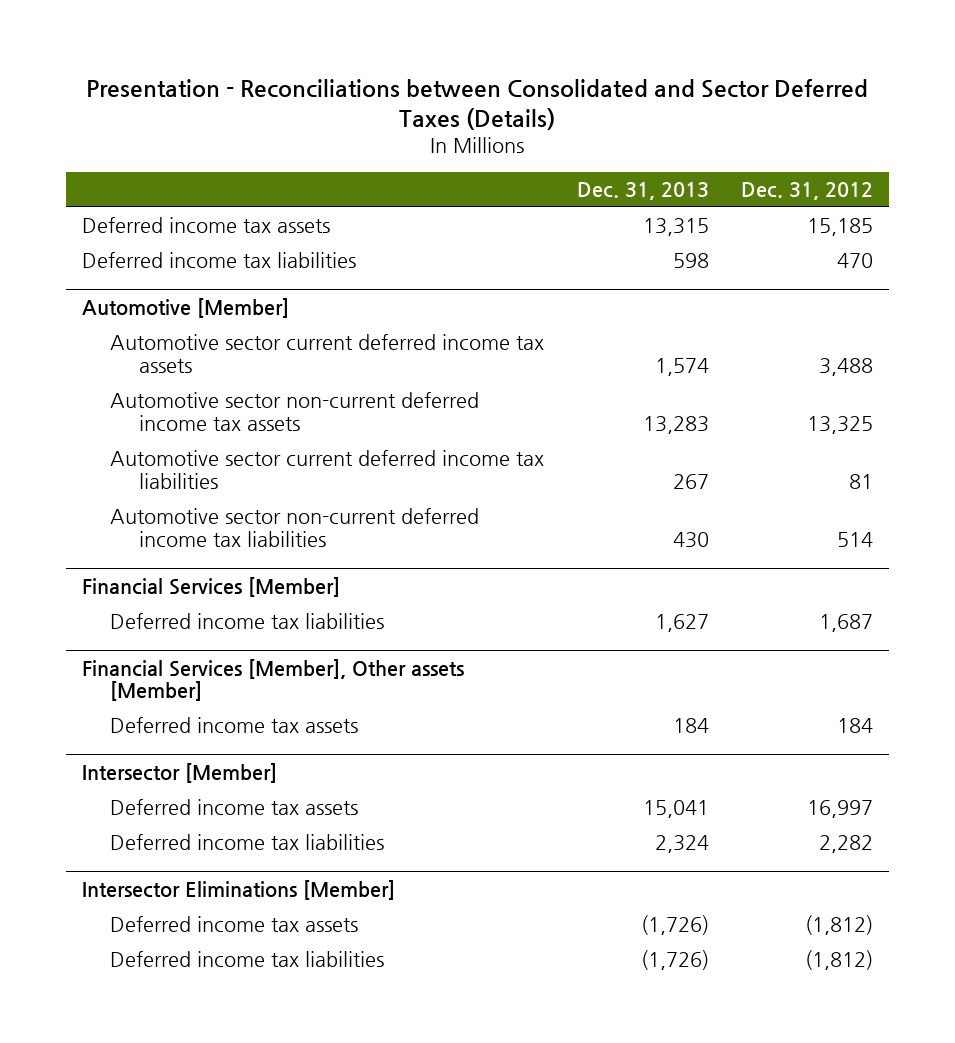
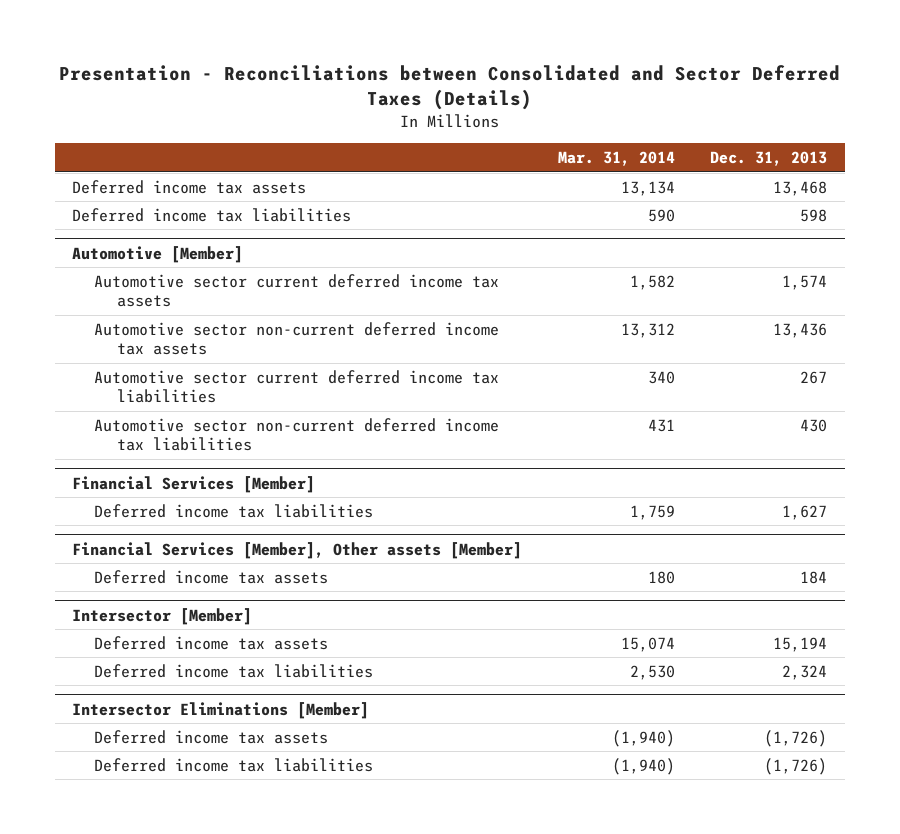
[741,182,874,201] Dec. 31, 2012 -> none
none -> [557,151,675,167] Mar. 31, 2014
[642,218,709,237] 13,315 -> [773,180,828,196] 13,468
[642,415,709,434] 13,283 -> [773,322,828,338] 13,436
[642,800,709,819] 15,041 -> [773,636,828,652] 15,194

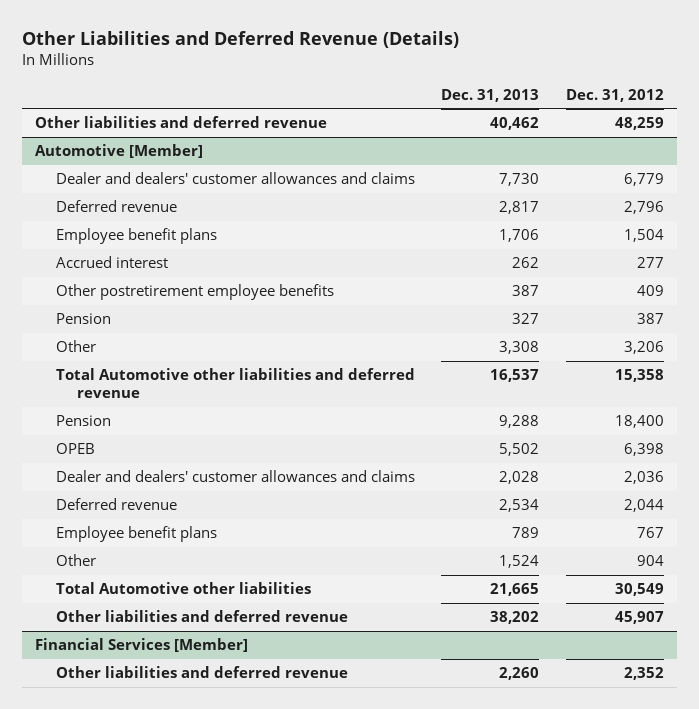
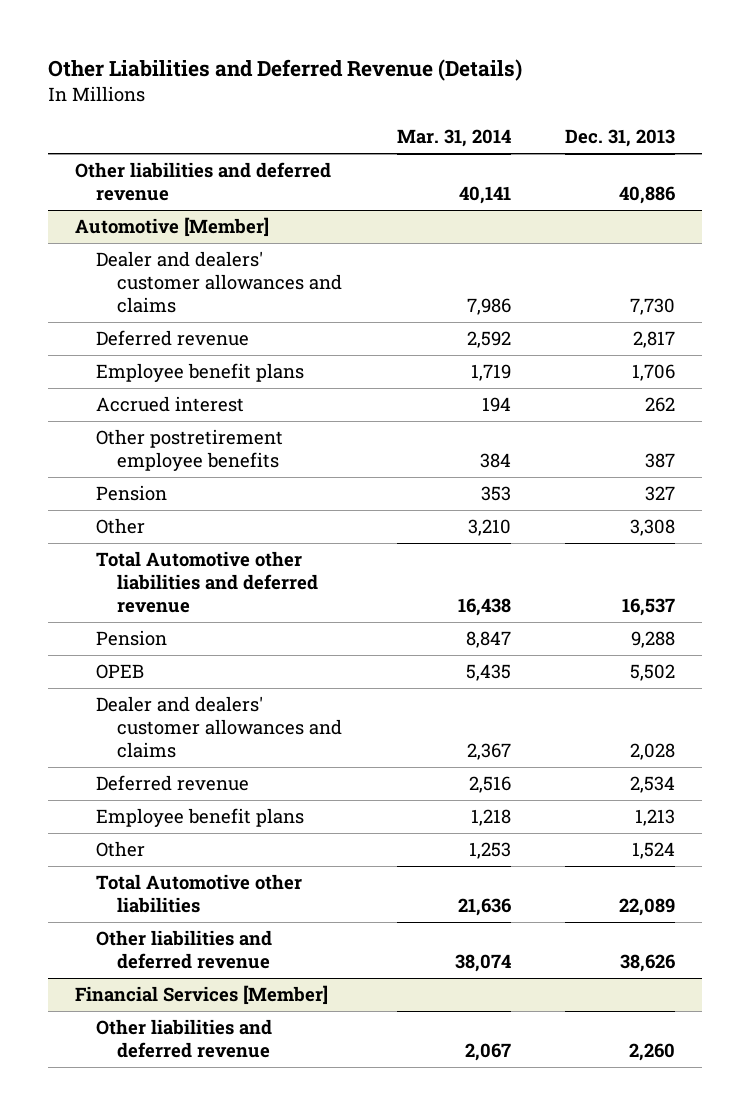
[565,88,664,102] Dec. 31, 2012 -> none
none -> [396,128,511,147] Mar. 31, 2014
[490,117,540,131] 40,462 -> [618,186,675,205] 40,886
[512,527,540,539] 789 -> [634,809,675,827] 1,213
[490,583,540,597] 21,665 -> [618,898,675,917] 22,089
[490,611,540,625] 38,202 -> [619,954,675,973] 38,626

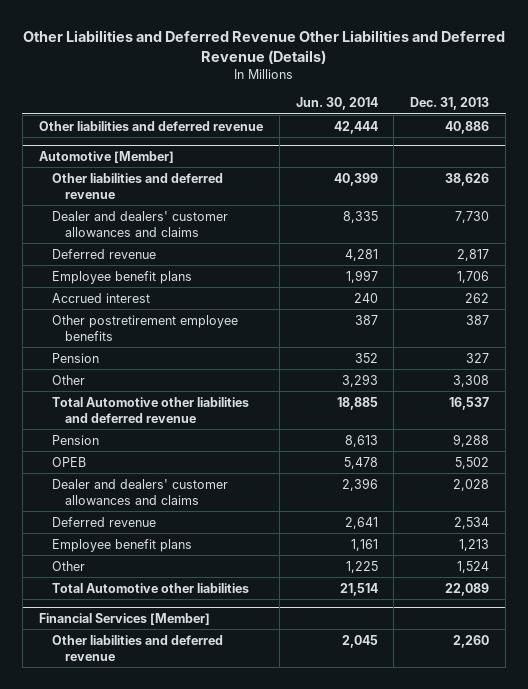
[47,59,522,82] Other Liabilities and Deferred Revenue (Details) -> [23,30,506,64] Other Liabilities and Deferred Revenue Other Liabilities and Deferred Revenue (Details)
[396,128,511,147] Mar. 31, 2014 -> none
none -> [295,97,378,111] Jun. 30, 2014
[96,930,273,970] Other liabilities and deferred revenue -> [51,172,223,200] Other liabilities and deferred revenue

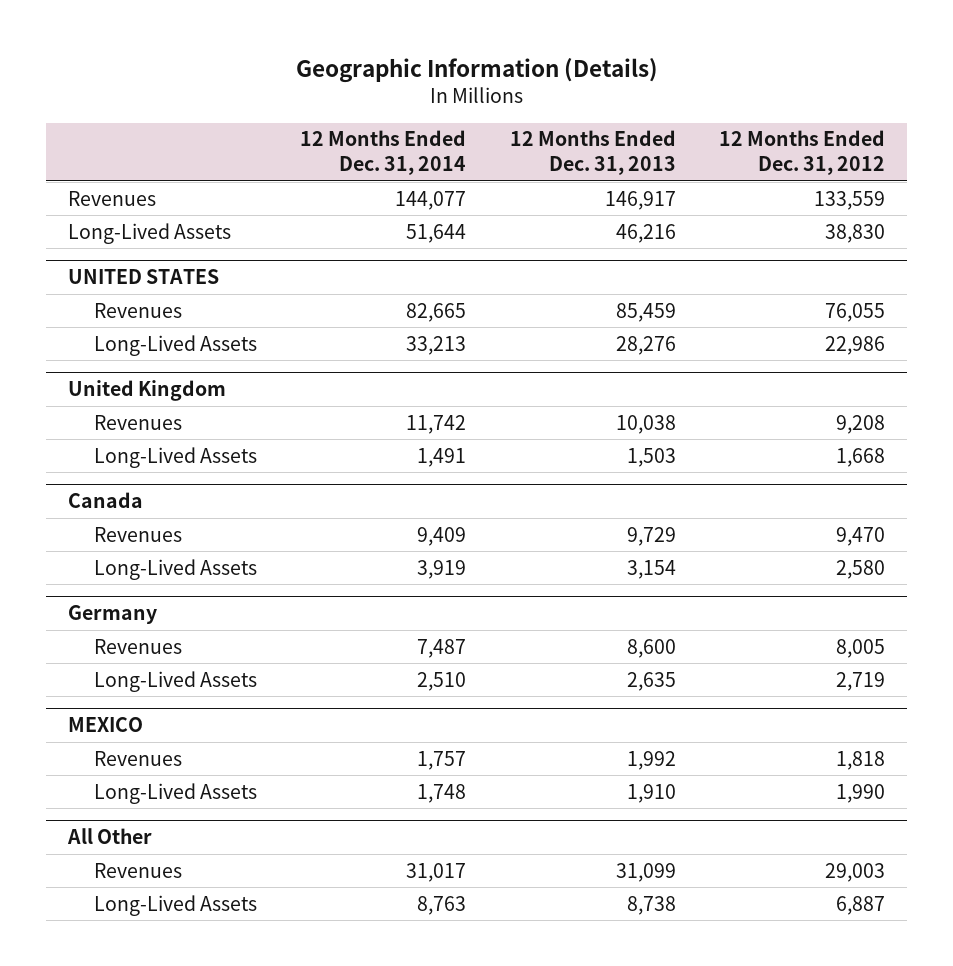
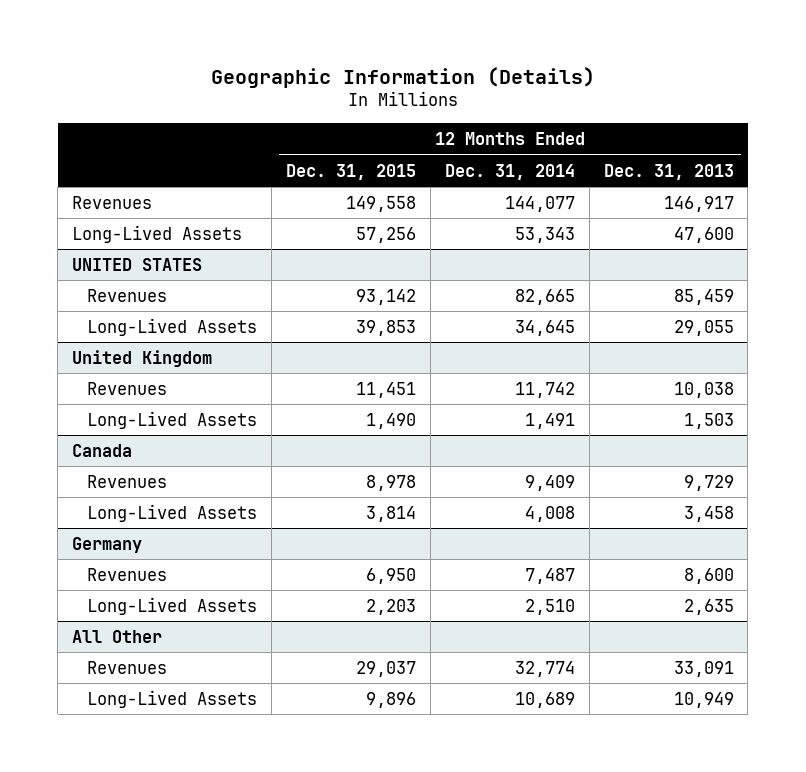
[719,130,886,176] 12 Months Ended Dec. 31, 2012 -> none
none -> [285,163,416,180] Dec. 31, 2015
[406,223,467,243] 51,644 -> [514,226,575,243] 53,343
[615,223,676,243] 46,216 -> [673,226,734,243] 47,600
[406,335,467,355] 33,213 -> [514,319,575,336] 34,645
[615,335,676,355] 28,276 -> [673,319,734,336] 29,055
[417,559,467,579] 3,919 -> [524,505,575,522] 4,008
[626,559,676,579] 3,154 -> [683,505,734,522] 3,458
[67,717,143,733] MEXICO -> none
[93,750,182,766] Revenues -> none
[93,782,257,804] Long-Lived Assets -> none
[406,862,467,882] 31,017 -> [514,660,575,677] 32,774
[615,862,676,882] 31,099 -> [673,660,734,677] 33,091
[417,895,467,915] 8,763 -> [514,691,575,708] 10,689
[626,895,676,915] 8,738 -> [673,691,734,708] 10,949

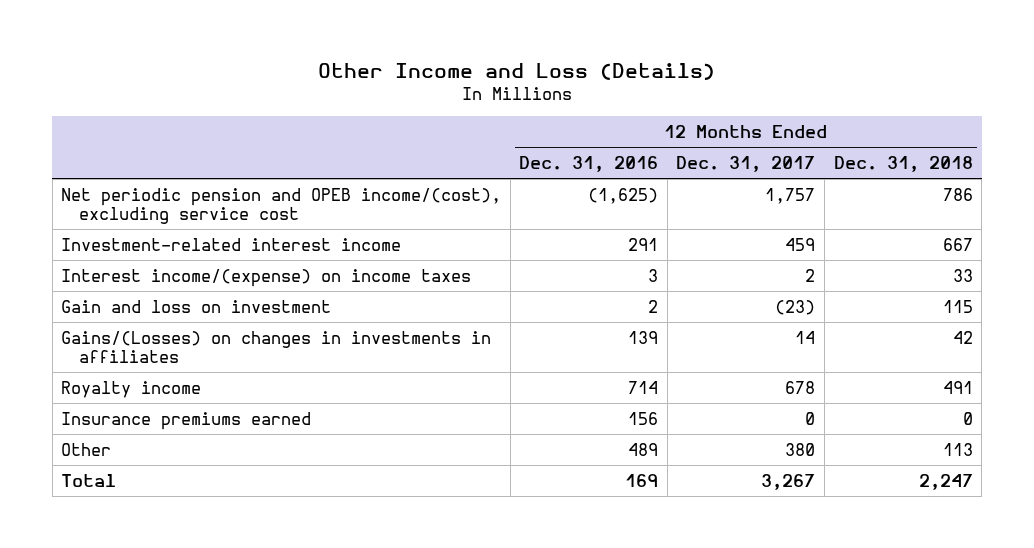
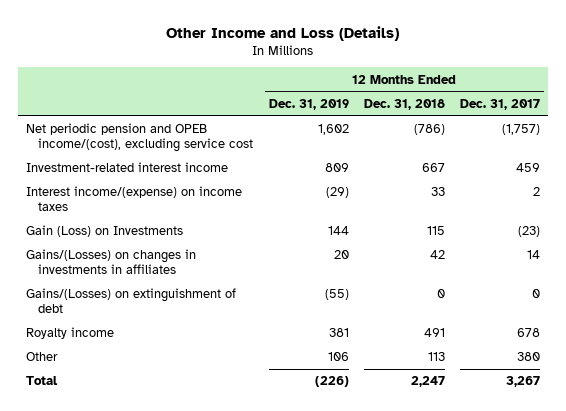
[519,155,659,172] Dec. 31, 2016 -> none
none -> [268,98,349,110] Dec. 31, 2019
[765,187,816,204] 1,757 -> [502,124,541,136] (1,757)
[942,187,973,201] 786 -> [413,124,445,136] (786)
[61,299,332,313] Gain and loss on investment -> [25,225,183,238] Gain (Loss) on Investments
none -> [25,288,236,314] Gains/(Losses) on extinguishment of debt
[61,411,312,430] Insurance premiums earned -> none

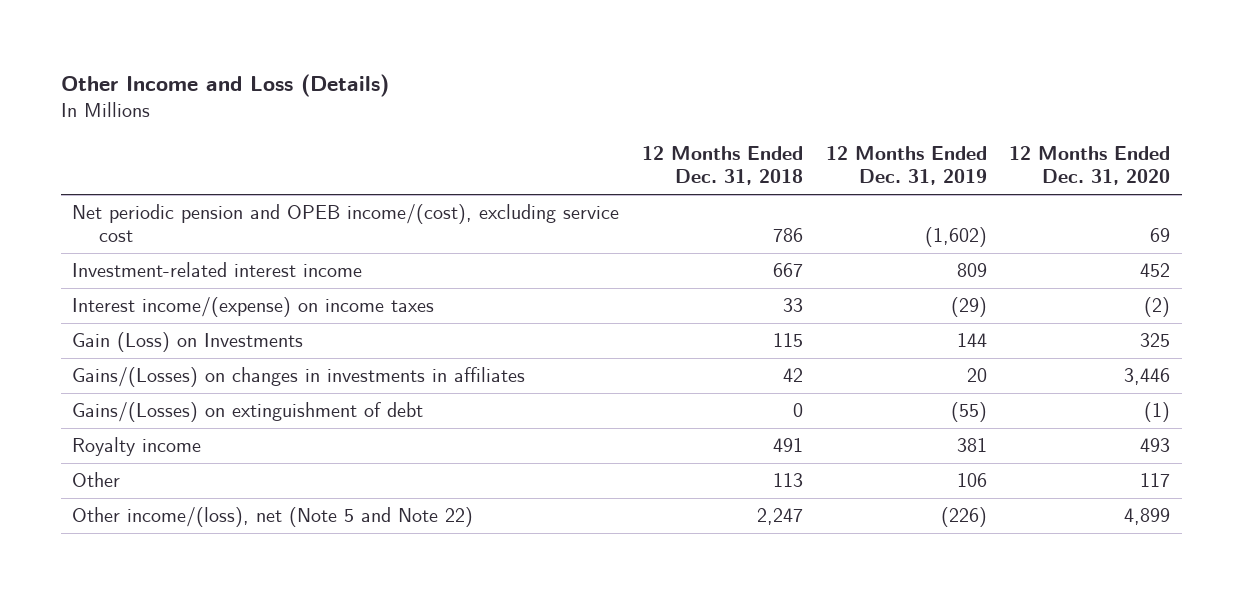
[460,98,541,110] Dec. 31, 2017 -> none
none -> [1009,146,1171,186] 12 Months Ended Dec. 31, 2020
[317,124,349,136] 1,602 -> [924,227,987,248] (1,602)
[413,124,445,136] (786) -> [772,228,803,243] 786
[25,376,58,386] Total -> [72,507,474,528] Other income/(loss), net (Note 5 and Note 22)

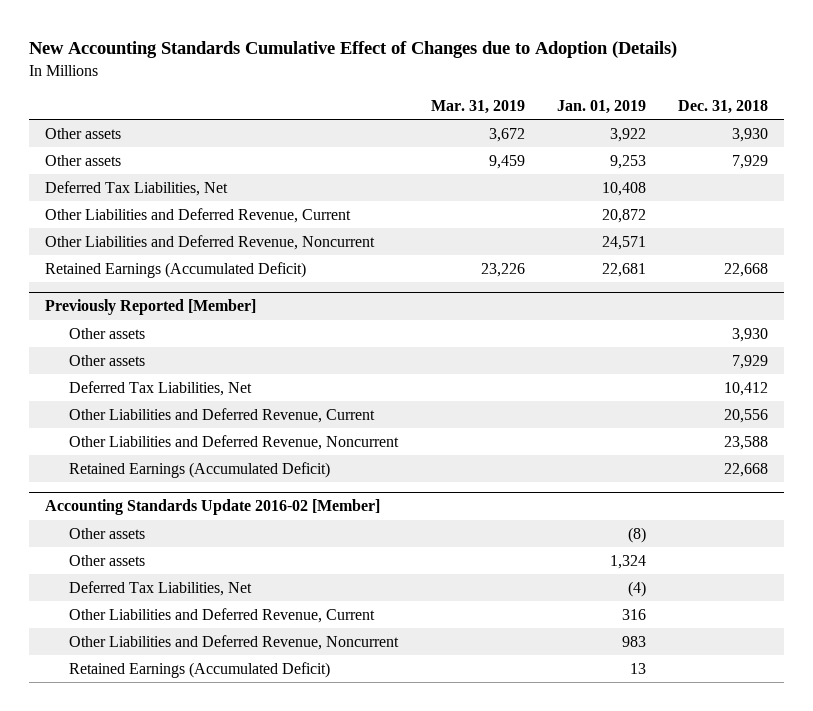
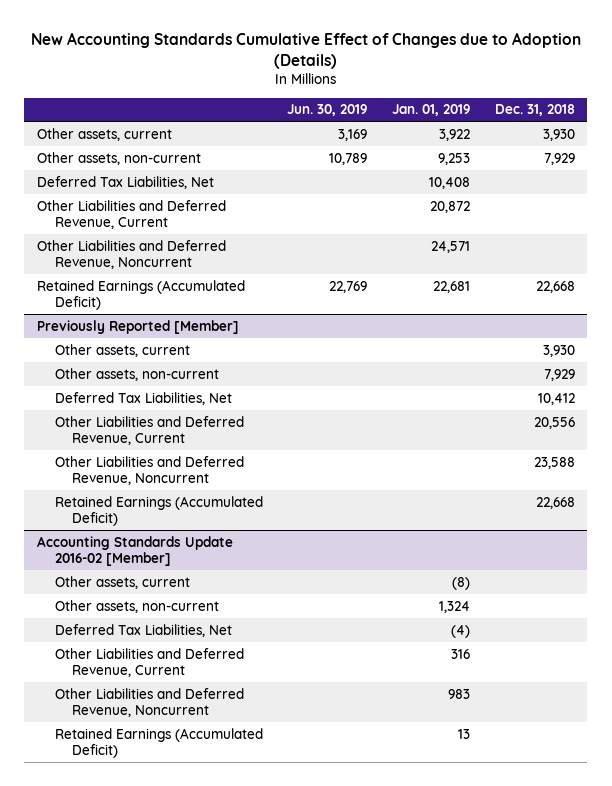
[430,99,525,114] Mar. 31, 2019 -> none
none -> [287,104,368,117] Jun. 30, 2019
[44,128,121,140] Other assets -> [36,127,172,141] Other assets, current
[44,155,121,167] Other assets -> [36,151,201,165] Other assets, non-current
[69,328,146,340] Other assets -> [54,343,190,357] Other assets, current
[69,355,146,367] Other assets -> [54,367,219,381] Other assets, non-current
[69,528,146,540] Other assets -> [54,575,190,589] Other assets, current
[69,555,146,567] Other assets -> [54,599,219,613] Other assets, non-current

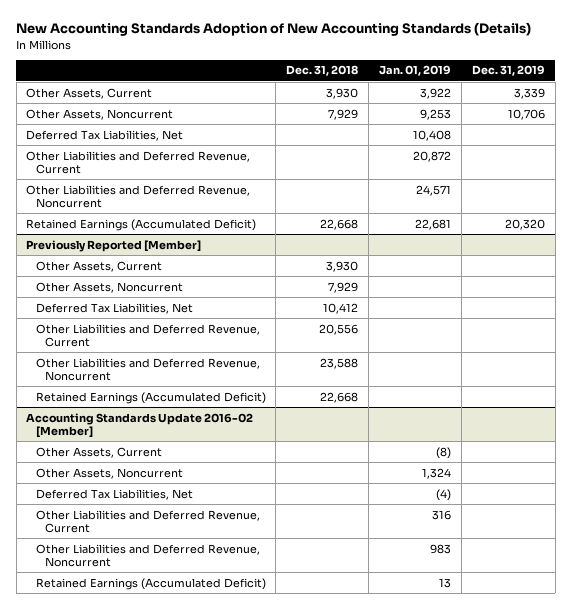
[30,32,581,70] New Accounting Standards Cumulative Effect of Changes due to Adoption (Details) -> [16,22,532,37] New Accounting Standards Adoption of New Accounting Standards (Details)
[287,104,368,117] Jun. 30, 2019 -> none
none -> [471,65,545,77] Dec. 31, 2019
[36,127,172,141] Other assets, current -> [26,87,153,99] Other Assets, Current
[36,151,201,165] Other assets, non-current -> [26,108,174,120] Other Assets, Noncurrent
[54,343,190,357] Other assets, current -> [35,260,162,272] Other Assets, Current
[54,367,219,381] Other assets, non-current -> [35,281,183,293] Other Assets, Noncurrent
[54,575,190,589] Other assets, current -> [35,446,162,458] Other Assets, Current
[54,599,219,613] Other assets, non-current -> [35,467,183,479] Other Assets, Noncurrent

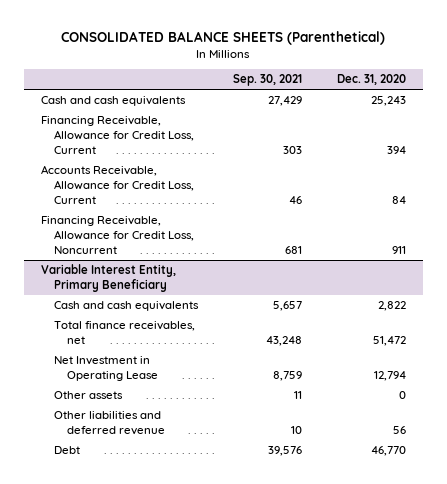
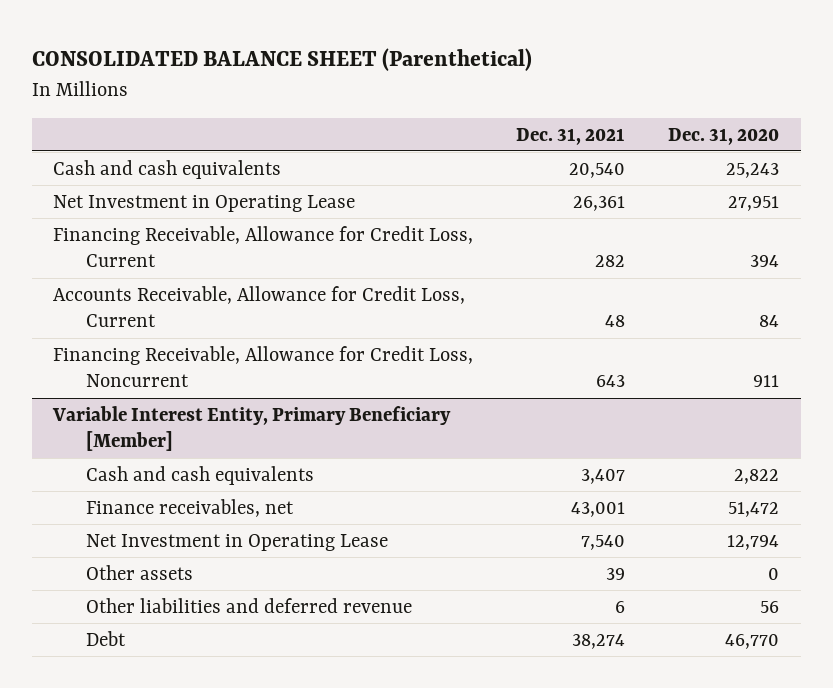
[61,30,386,45] CONSOLIDATED BALANCE SHEETS (Parenthetical) -> [32,48,533,72] CONSOLIDATED BALANCE SHEET (Parenthetical)
[232,74,302,87] Sep. 30, 2021 -> none
none -> [516,127,626,145] Dec. 31, 2021
none -> [53,194,356,212] Net Investment in Operating Lease
[41,264,177,292] Variable Interest Entity, Primary Beneficiary -> [52,405,452,452] Variable Interest Entity, Primary Beneficiary [Member]
[53,321,195,344] Total finance receivables, net -> [86,498,295,517] Finance receivables, net

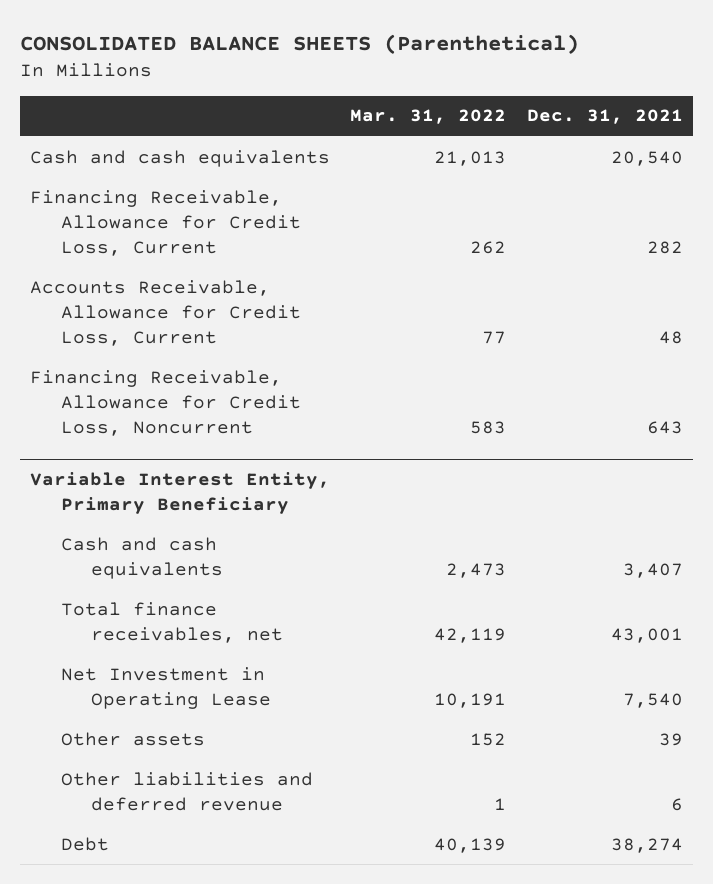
[32,48,533,72] CONSOLIDATED BALANCE SHEET (Parenthetical) -> [19,34,579,55] CONSOLIDATED BALANCE SHEETS (Parenthetical)
[668,127,780,145] Dec. 31, 2020 -> none
none -> [350,109,507,125] Mar. 31, 2022
[53,194,356,212] Net Investment in Operating Lease -> none
[52,405,452,452] Variable Interest Entity, Primary Beneficiary [Member] -> [30,472,331,515] Variable Interest Entity, Primary Beneficiary
[86,498,295,517] Finance receivables, net -> [60,601,284,643] Total finance receivables, net

